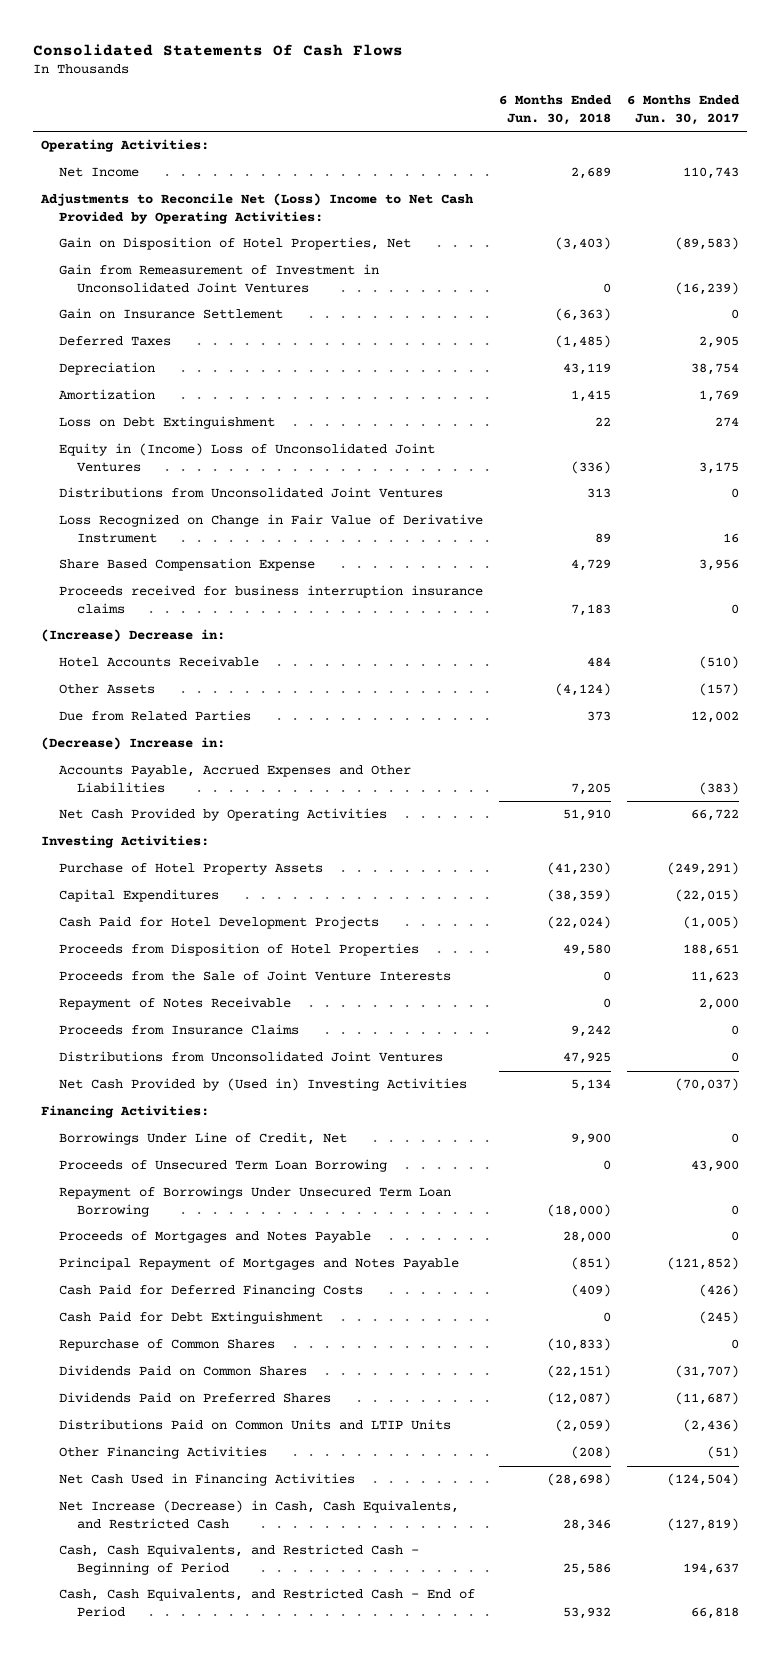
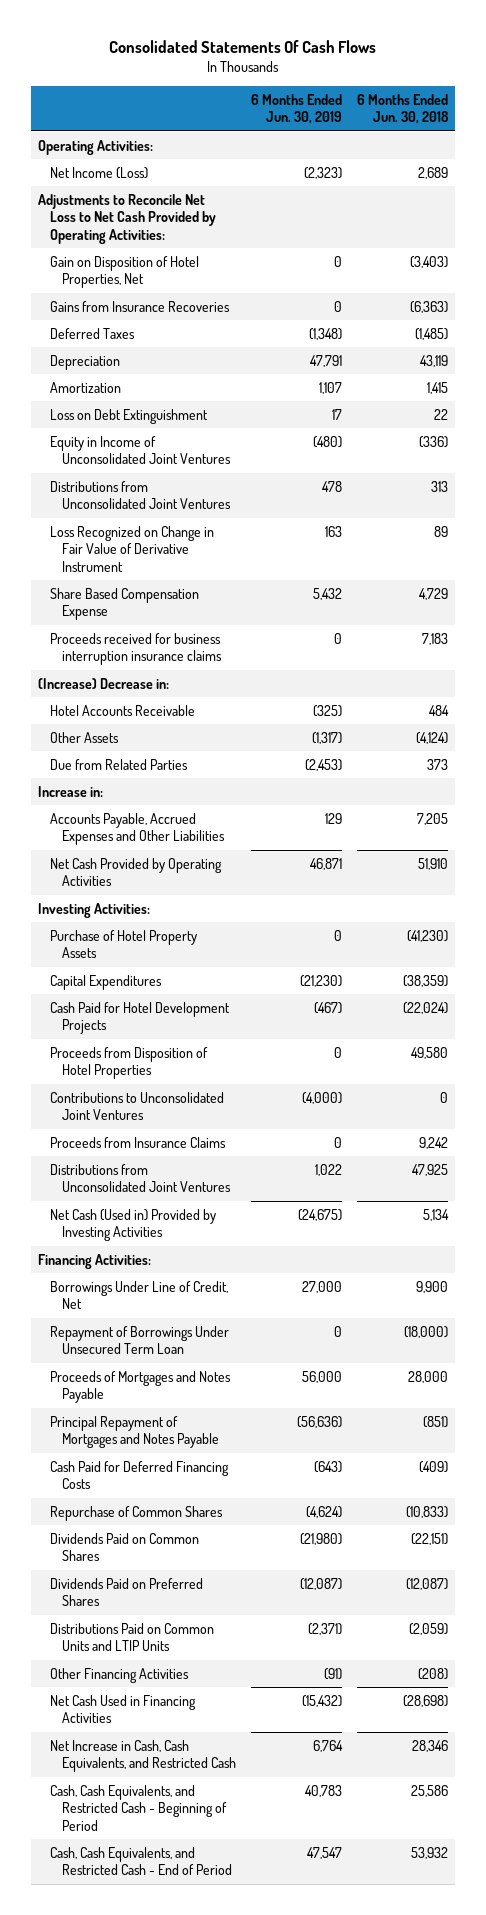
[627,95,741,125] 6 Months Ended Jun. 30, 2017 -> none
none -> [250,93,342,125] 6 Months Ended Jun. 30, 2019
[58,167,139,178] Net Income -> [50,166,149,179] Net Income (Loss)
[40,193,475,224] Adjustments to Reconcile Net (Loss) Income to Net Cash Provided by Operating Activities: -> [38,193,217,244] Adjustments to Reconcile Net Loss to Net Cash Provided by Operating Activities:
[58,264,379,293] Gain from Remeasurement of Investment in Unconsolidated Joint Ventures -> none
[58,308,283,320] Gain on Insurance Settlement -> [50,300,231,312] Gains from Insurance Recoveries
[58,443,435,472] Equity in (Income) Loss of Unconsolidated Joint Ventures -> [50,435,231,465] Equity in Income of Unconsolidated Joint Ventures
[41,737,226,751] (Decrease) Increase in: -> [38,785,104,797] Increase in:
[58,970,451,982] Proceeds from the Sale of Joint Venture Interests -> none
[58,997,291,1011] Repayment of Notes Receivable -> none
none -> [50,1091,225,1121] Contributions to Unconsolidated Joint Ventures
[58,1078,467,1092] Net Cash Provided by (Used in) Investing Activities -> [50,1208,217,1242] Net Cash (Used in) Provided by Investing Activities
[58,1159,387,1173] Proceeds of Unsecured Term Loan Borrowing -> none
[58,1186,451,1217] Repayment of Borrowings Under Unsecured Term Loan Borrowing -> [50,1325,230,1355] Repayment of Borrowings Under Unsecured Term Loan
[58,1311,323,1325] Cash Paid for Debt Extinguishment -> none
[58,1500,459,1529] Net Increase (Decrease) in Cash, Cash Equivalents, and Restricted Cash -> [50,1739,236,1773] Net Increase in Cash, Cash Equivalents, and Restricted Cash

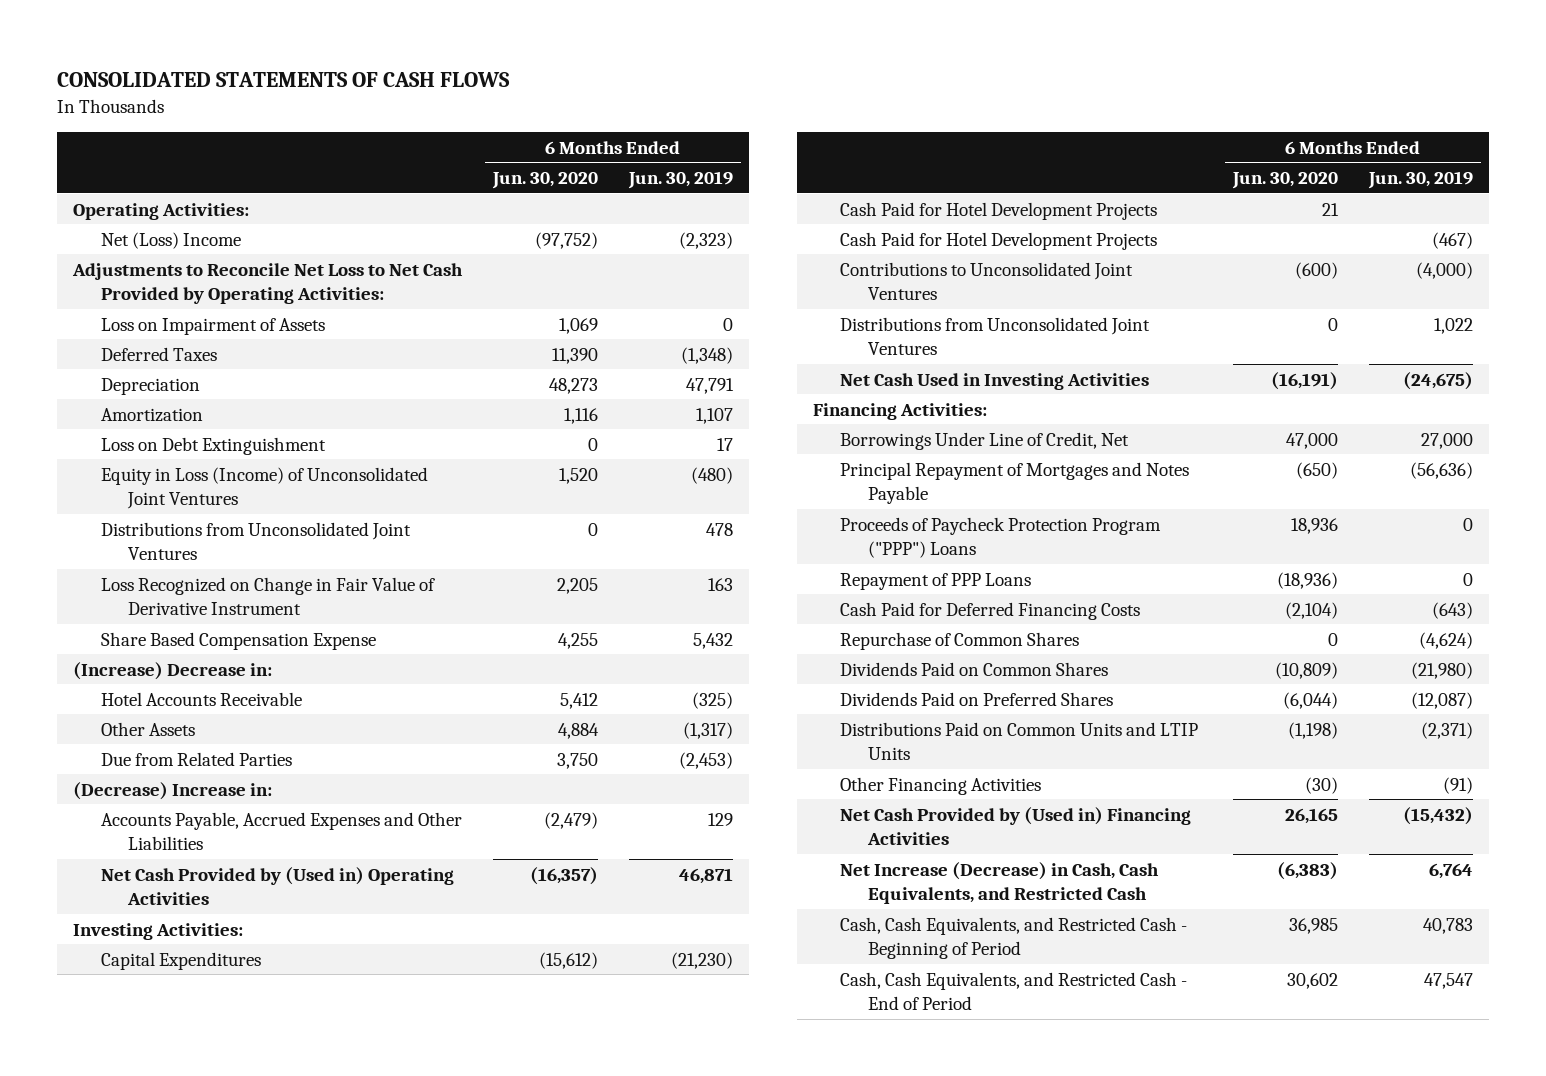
[109,39,377,53] Consolidated Statements Of Cash Flows -> [57,71,511,87] CONSOLIDATED STATEMENTS OF CASH FLOWS
[356,93,449,125] 6 Months Ended Jun. 30, 2018 -> none
none -> [492,172,599,190] Jun. 30, 2020
[50,166,149,179] Net Income (Loss) -> [100,231,241,249] Net (Loss) Income
[50,255,200,289] Gain on Disposition of Hotel Properties, Net -> none
[50,300,231,312] Gains from Insurance Recoveries -> none
none -> [100,317,325,335] Loss on Impairment of Assets
[50,435,231,465] Equity in Income of Unconsolidated Joint Ventures -> [100,466,428,510] Equity in Loss (Income) of Unconsolidated Joint Ventures
[50,632,222,666] Proceeds received for business interruption insurance claims -> none
[38,785,104,797] Increase in: -> [72,781,272,800] (Decrease) Increase in:
[50,857,223,887] Net Cash Provided by Operating Activities -> [100,866,454,906] Net Cash Provided by (Used in) Operating Activities
[50,929,198,959] Purchase of Hotel Property Assets -> none
none -> [840,201,1158,220] Cash Paid for Hotel Development Projects
[50,1046,209,1080] Proceeds from Disposition of Hotel Properties -> none
[50,1136,227,1148] Proceeds from Insurance Claims -> none
[50,1208,217,1242] Net Cash (Used in) Provided by Investing Activities -> [840,372,1150,390] Net Cash Used in Investing Activities
[50,1325,230,1355] Repayment of Borrowings Under Unsecured Term Loan -> none
[50,1370,232,1404] Proceeds of Mortgages and Notes Payable -> none
none -> [840,516,1162,559] Proceeds of Paycheck Protection Program ("PPP") Loans
none -> [840,572,1032,590] Repayment of PPP Loans
[50,1694,197,1724] Net Cash Used in Financing Activities -> [840,806,1192,846] Net Cash Provided by (Used in) Financing Activities
[50,1739,236,1773] Net Increase in Cash, Cash Equivalents, and Restricted Cash -> [840,861,1160,905] Net Increase (Decrease) in Cash, Cash Equivalents, and Restricted Cash

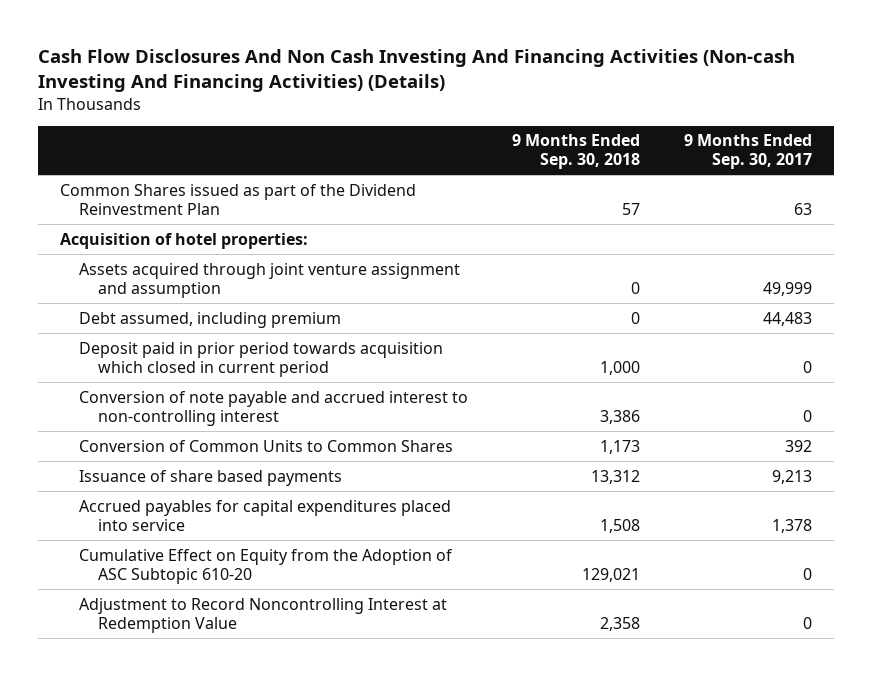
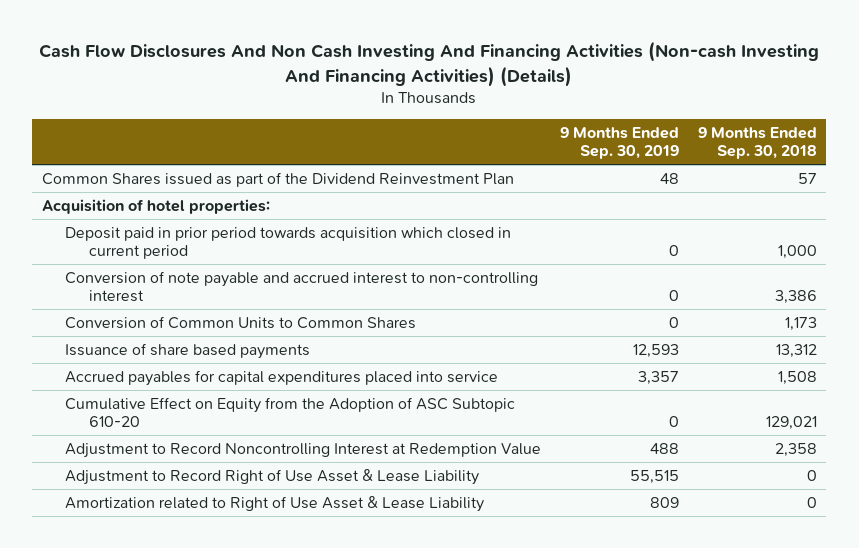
[683,134,812,170] 9 Months Ended Sep. 30, 2017 -> none
none -> [560,126,680,160] 9 Months Ended Sep. 30, 2019
[79,262,461,298] Assets acquired through joint venture assignment and assumption -> none
[79,311,342,328] Debt assumed, including premium -> none
none -> [65,468,480,485] Adjustment to Record Right of Use Asset & Lease Liability
none -> [65,495,485,512] Amortization related to Right of Use Asset & Lease Liability

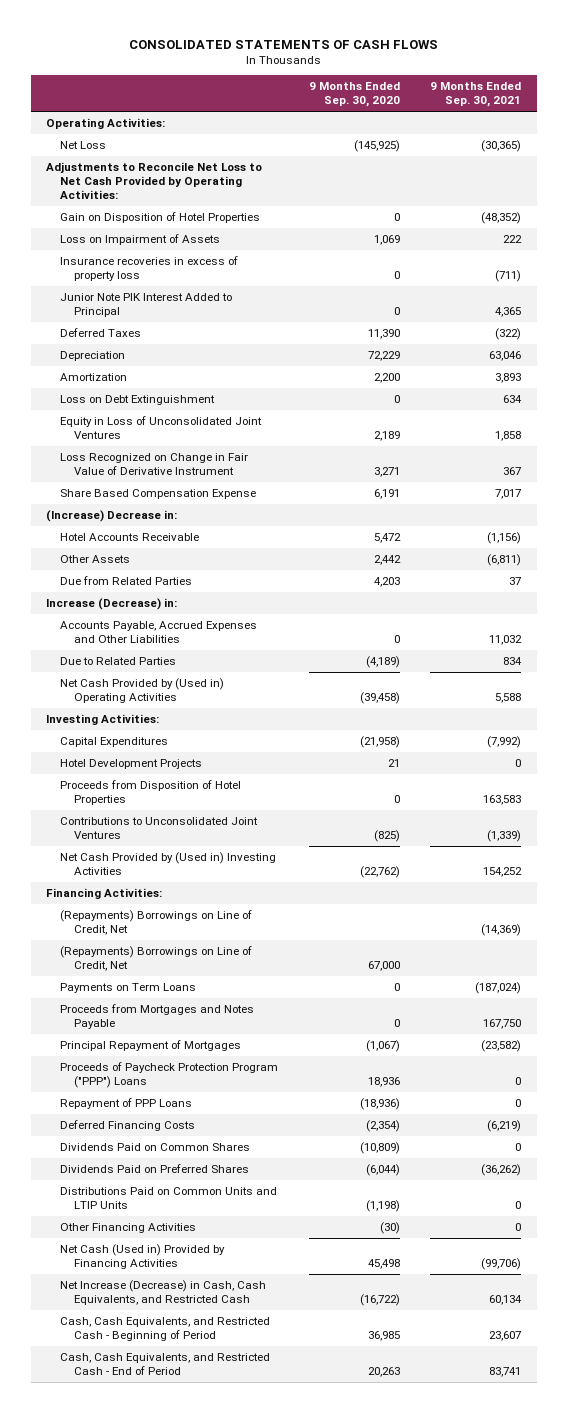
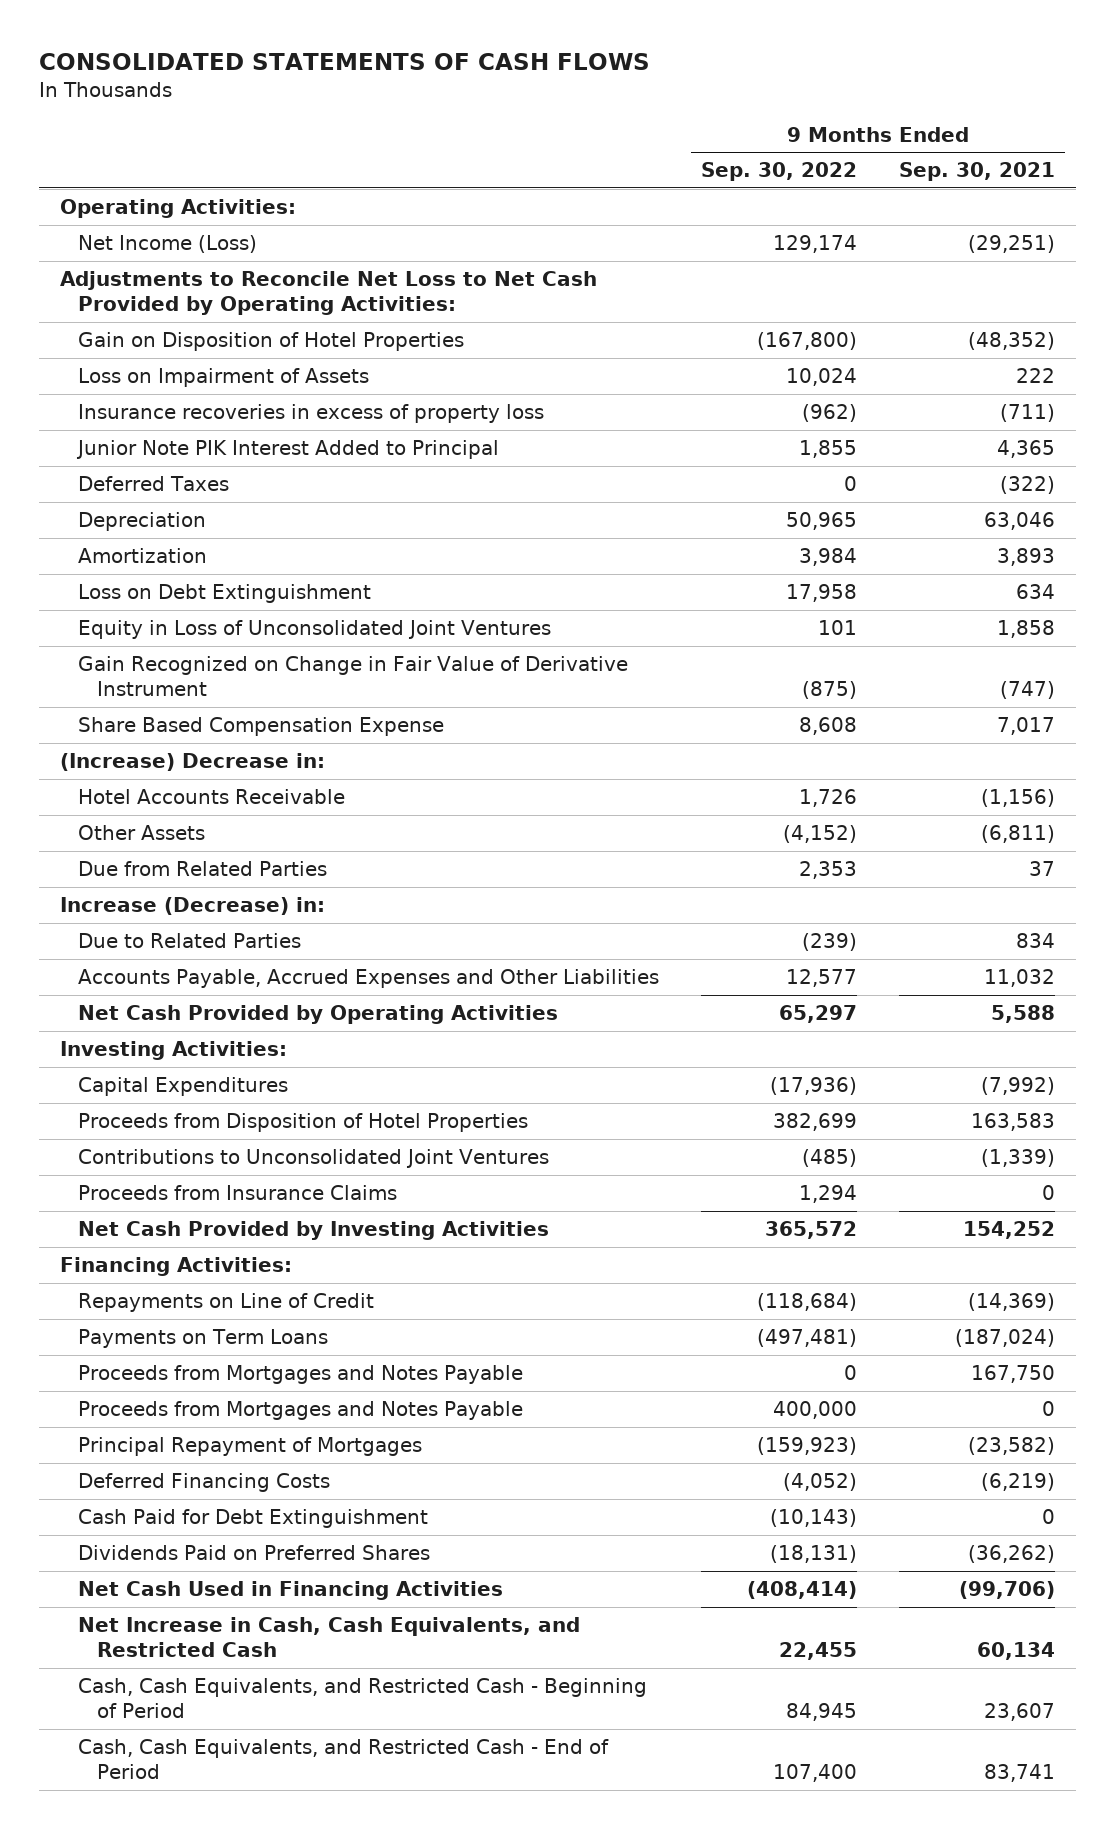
[308,82,400,108] 9 Months Ended Sep. 30, 2020 -> none
none -> [701,162,858,182] Sep. 30, 2022
[60,140,107,149] Net Loss -> [78,235,258,254] Net Income (Loss)
[481,139,522,152] (30,365) -> [967,235,1055,254] (29,251)
[60,452,249,476] Loss Recognized on Change in Fair Value of Derivative Instrument -> [78,656,629,697] Gain Recognized on Change in Fair Value of Derivative Instrument
[503,467,522,476] 367 -> [999,681,1055,700] (747)
[60,620,258,644] Accounts Payable, Accrued Expenses and Other Liabilities -> [78,969,660,989] Accounts Payable, Accrued Expenses and Other Liabilities
[60,677,225,704] Net Cash Provided by (Used in) Operating Activities -> [78,1005,559,1025] Net Cash Provided by Operating Activities
[60,758,203,769] Hotel Development Projects -> none
none -> [78,1185,398,1201] Proceeds from Insurance Claims
[60,851,277,876] Net Cash Provided by (Used in) Investing Activities -> [78,1221,550,1241] Net Cash Provided by Investing Activities
[60,945,253,972] (Repayments) Borrowings on Line of Credit, Net -> none
[60,909,253,936] (Repayments) Borrowings on Line of Credit, Net -> [78,1293,375,1313] Repayments on Line of Credit
none -> [78,1401,524,1421] Proceeds from Mortgages and Notes Payable
[60,1061,279,1089] Proceeds of Paycheck Protection Program ("PPP") Loans -> none
[60,1097,193,1109] Repayment of PPP Loans -> none
[60,1142,251,1151] Dividends Paid on Common Shares -> none
none -> [78,1509,429,1529] Cash Paid for Debt Extinguishment
[60,1186,278,1210] Distributions Paid on Common Units and LTIP Units -> none
[60,1222,197,1233] Other Financing Activities -> none
[60,1243,226,1270] Net Cash (Used in) Provided by Financing Activities -> [78,1581,504,1601] Net Cash Used in Financing Activities
[60,1279,267,1306] Net Increase (Decrease) in Cash, Cash Equivalents, and Restricted Cash -> [78,1617,581,1658] Net Increase in Cash, Cash Equivalents, and Restricted Cash

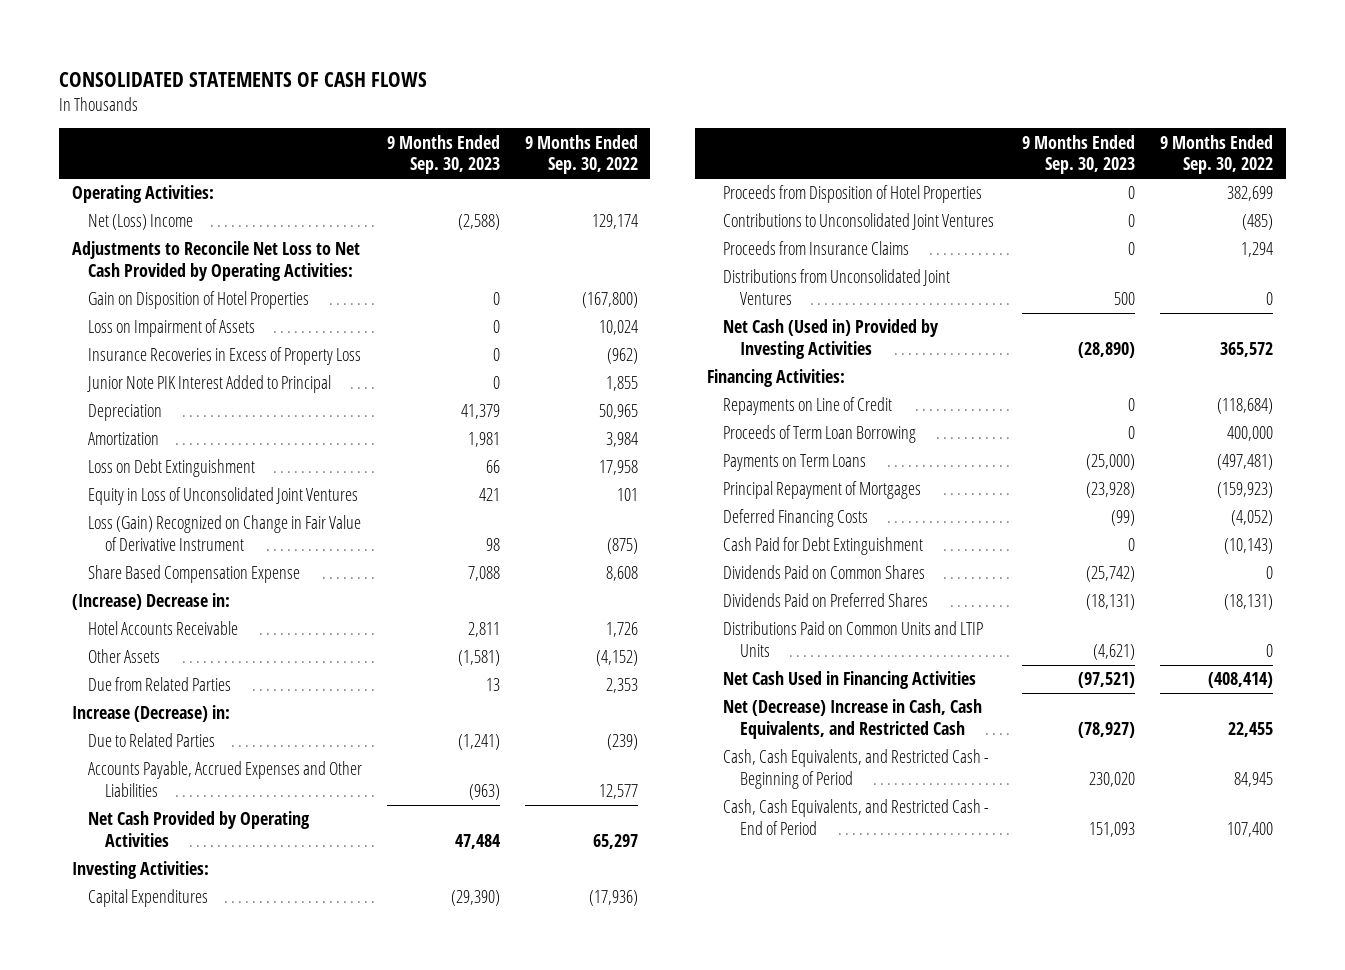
[898,162,1055,182] Sep. 30, 2021 -> none
none -> [387,134,501,175] 9 Months Ended Sep. 30, 2023
[78,235,258,254] Net Income (Loss) -> [88,214,194,231] Net (Loss) Income
[78,404,545,424] Insurance recoveries in excess of property loss -> [88,347,362,366] Insurance Recoveries in Excess of Property Loss
[78,476,230,492] Deferred Taxes -> none
[78,656,629,697] Gain Recognized on Change in Fair Value of Derivative Instrument -> [88,515,362,552] Loss (Gain) Recognized on Change in Fair Value of Derivative Instrument
none -> [723,269,951,306] Distributions from Unconsolidated Joint Ventures
[78,1221,550,1241] Net Cash Provided by Investing Activities -> [723,319,940,360] Net Cash (Used in) Provided by Investing Activities
none -> [723,425,917,444] Proceeds of Term Loan Borrowing
[78,1365,524,1385] Proceeds from Mortgages and Notes Payable -> none
[78,1401,524,1421] Proceeds from Mortgages and Notes Payable -> none
none -> [723,565,926,580] Dividends Paid on Common Shares
none -> [723,621,984,658] Distributions Paid on Common Units and LTIP Units
[78,1617,581,1658] Net Increase in Cash, Cash Equivalents, and Restricted Cash -> [723,699,983,740] Net (Decrease) Increase in Cash, Cash Equivalents, and Restricted Cash

